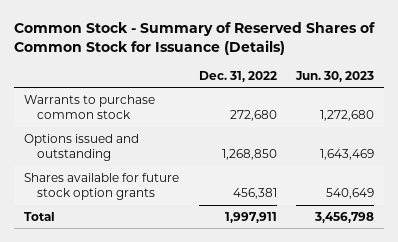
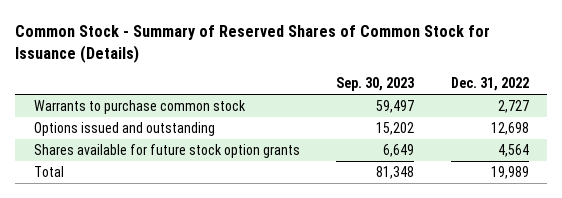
[295,70,375,82] Jun. 30, 2023 -> none
none -> [336,77,415,92] Sep. 30, 2023
[229,110,277,122] 272,680 -> [497,99,529,113] 2,727
[221,149,277,161] 1,268,850 -> [490,121,529,135] 12,698
[232,188,277,200] 456,381 -> [497,143,529,157] 4,564
[224,211,277,223] 1,997,911 -> [490,165,529,179] 19,989

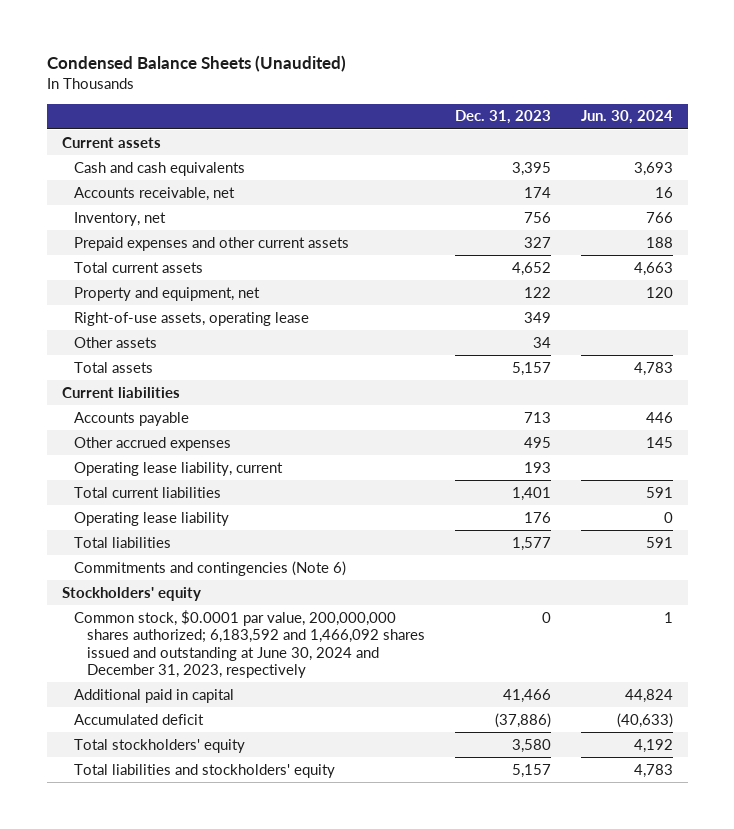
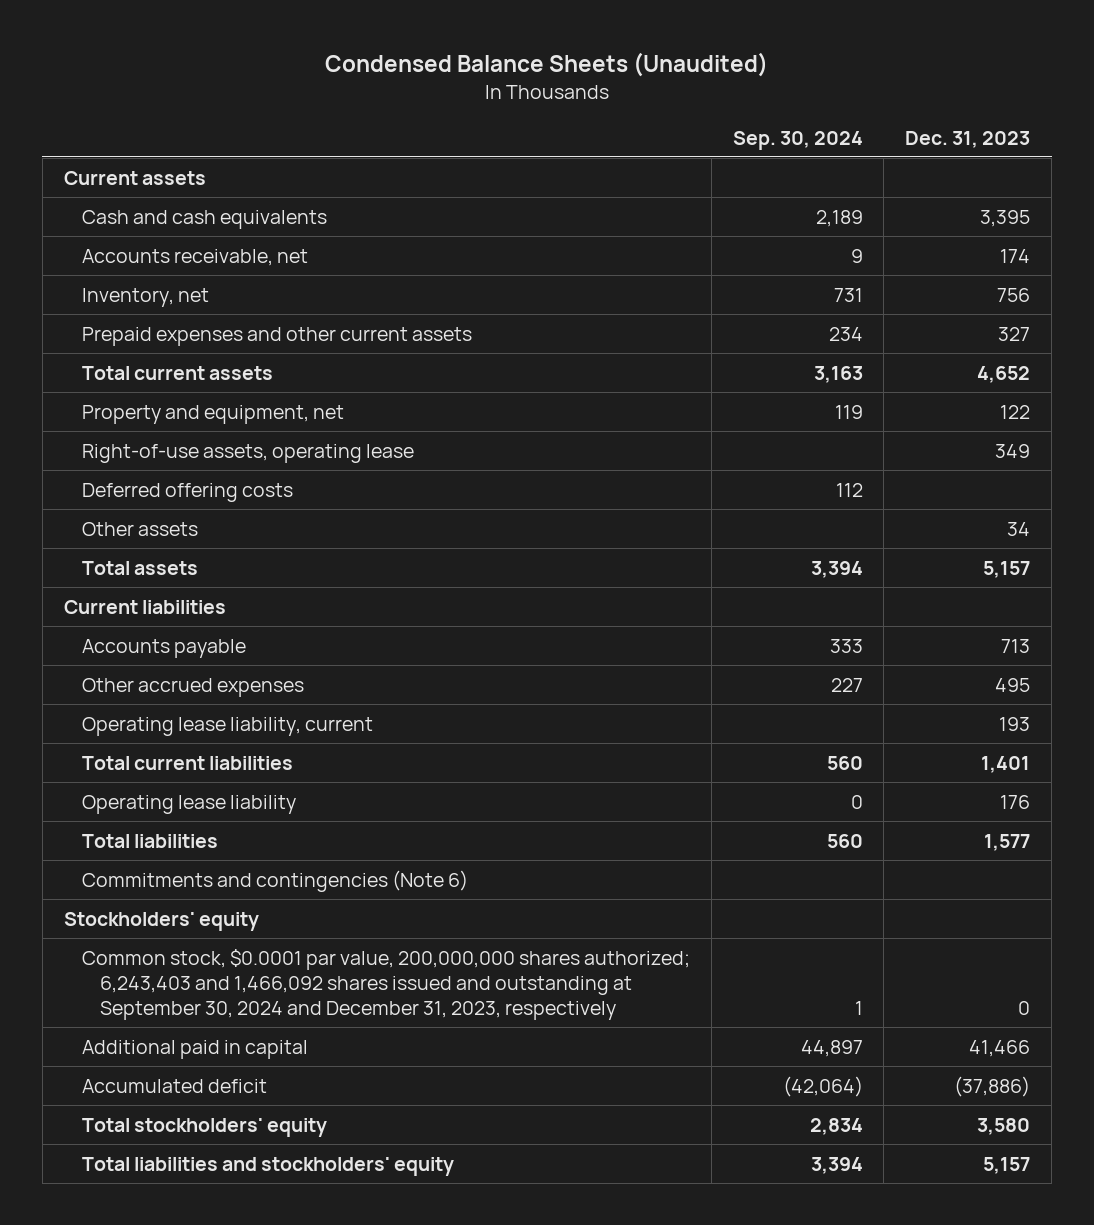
[580,110,673,125] Jun. 30, 2024 -> none
none -> [732,130,863,150] Sep. 30, 2024
none -> [81,482,293,502] Deferred offering costs
[74,609,426,678] Common stock, $0.0001 par value, 200,000,000 shares authorized; 6,183,592 and 1,466,092 shares issued and outstanding at June 30, 2024 and December 31, 2023, respectively -> [81,948,690,1020] Common stock, $0.0001 par value, 200,000,000 shares authorized; 6,243,403 and 1,466,092 shares issued and outstanding at September 30, 2024 and December 31, 2023, respectively

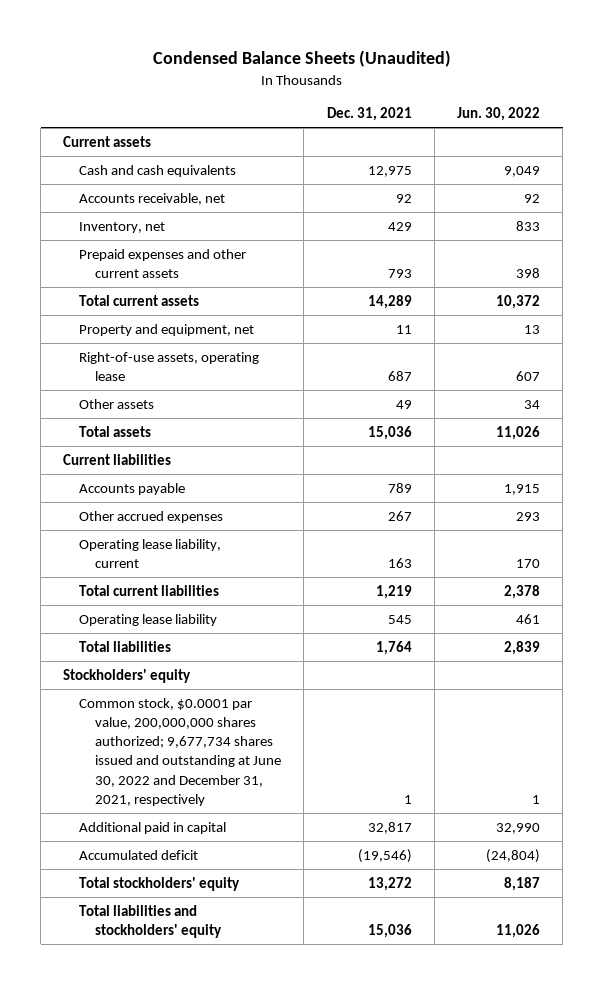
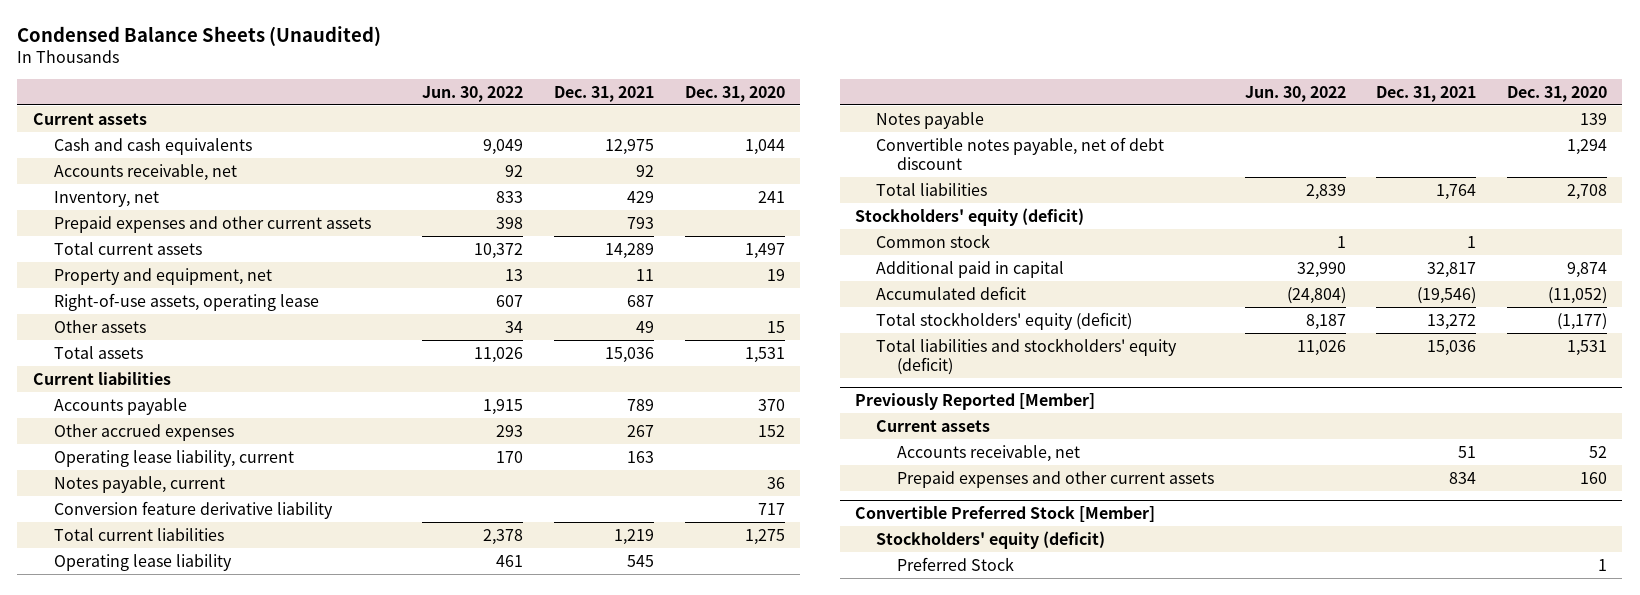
none -> [684,85,785,102] Dec. 31, 2020
none -> [53,475,225,493] Notes payable, current
none -> [53,500,333,519] Conversion feature derivative liability
none -> [875,111,984,129] Notes payable
none -> [875,136,1164,170] Convertible notes payable, net of debt discount
[63,668,192,683] Stockholders' equity -> [855,207,1085,226] Stockholders' equity (deficit)
[79,697,282,806] Common stock, $0.0001 par value, 200,000,000 shares authorized; 9,677,734 shares issued and outstanding at June 30, 2022 and December 31, 2021, respectively -> [875,233,990,248] Common stock
[79,876,241,891] Total stockholders' equity -> [875,311,1132,330] Total stockholders' equity (deficit)
[79,904,223,938] Total liabilities and stockholders' equity -> [875,337,1177,375] Total liabilities and stockholders' equity (deficit)
none -> [855,393,1096,411] Previously Reported [Member]
none -> [875,419,990,432] Current assets
none -> [896,444,1080,462] Accounts receivable, net
none -> [896,470,1214,488] Prepaid expenses and other current assets
none -> [855,506,1156,523] Convertible Preferred Stock [Member]
none -> [875,530,1105,549] Stockholders' equity (deficit)
none -> [896,556,1014,571] Preferred Stock

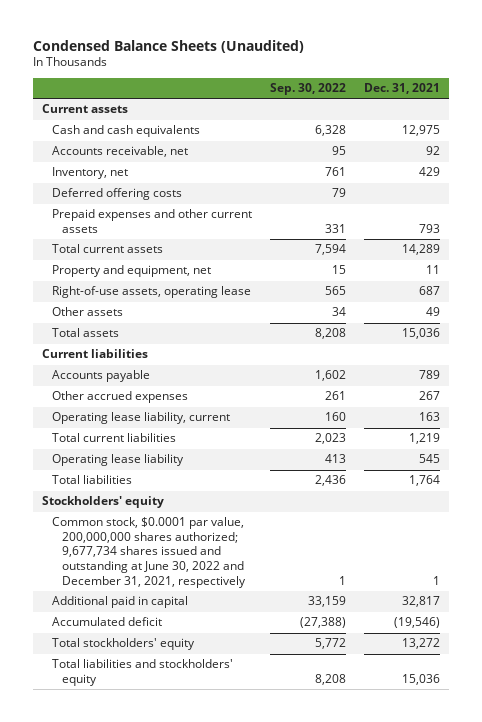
[422,85,524,102] Jun. 30, 2022 -> none
[684,85,785,102] Dec. 31, 2020 -> none
none -> [269,83,346,96] Sep. 30, 2022
none -> [51,188,182,201] Deferred offering costs
[53,475,225,493] Notes payable, current -> none
[53,500,333,519] Conversion feature derivative liability -> none
[875,111,984,129] Notes payable -> none
[875,136,1164,170] Convertible notes payable, net of debt discount -> none
[855,207,1085,226] Stockholders' equity (deficit) -> [41,496,164,509] Stockholders' equity
[875,233,990,248] Common stock -> [51,517,247,588] Common stock, $0.0001 par value, 200,000,000 shares authorized; 9,677,734 shares issued and outstanding at June 30, 2022 and December 31, 2021, respectively
[855,393,1096,411] Previously Reported [Member] -> none
[875,419,990,432] Current assets -> none
[896,444,1080,462] Accounts receivable, net -> none
[896,470,1214,488] Prepaid expenses and other current assets -> none
[855,506,1156,523] Convertible Preferred Stock [Member] -> none
[875,530,1105,549] Stockholders' equity (deficit) -> none
[896,556,1014,571] Preferred Stock -> none
[875,311,1132,330] Total stockholders' equity (deficit) -> [51,638,195,651] Total stockholders' equity
[875,337,1177,375] Total liabilities and stockholders' equity (deficit) -> [51,659,233,686] Total liabilities and stockholders' equity

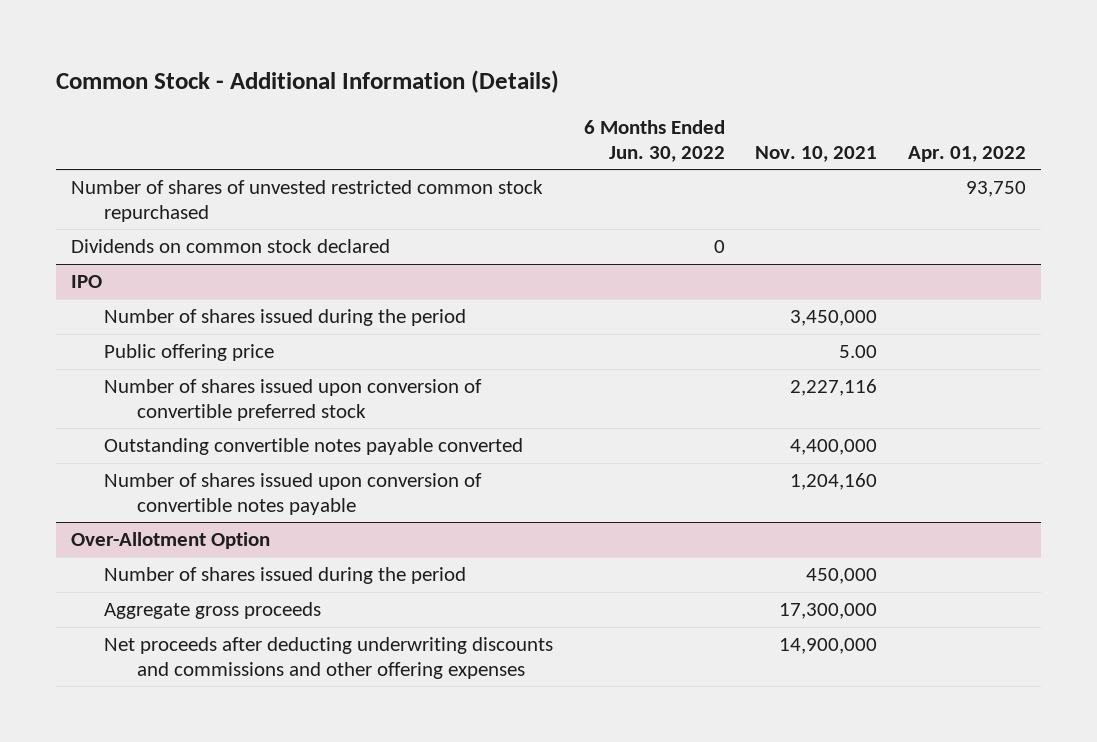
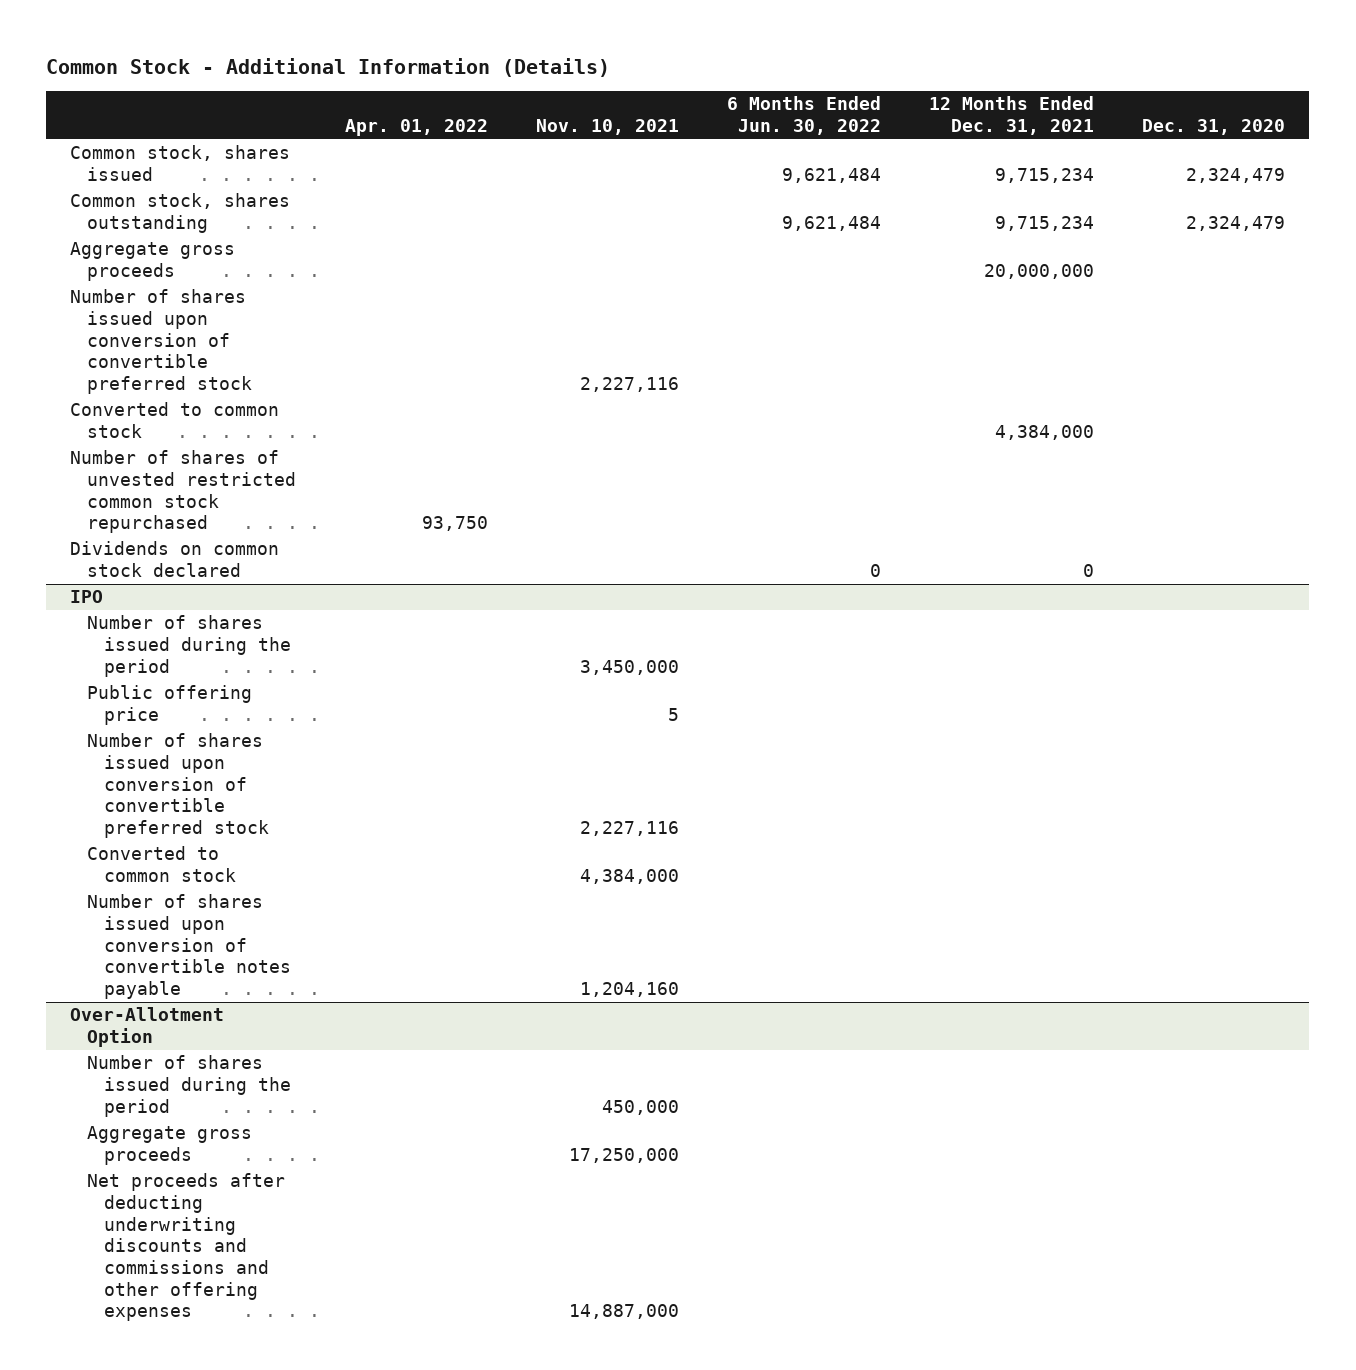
none -> [929,96,1095,136] 12 Months Ended Dec. 31, 2021
none -> [1142,119,1286,136] Dec. 31, 2020
none -> [70,145,291,182] Common stock, shares issued
none -> [70,193,291,234] Common stock, shares outstanding
none -> [70,242,236,282] Aggregate gross proceeds
none -> [70,289,253,395] Number of shares issued upon conversion of convertible preferred stock
none -> [70,402,280,439] Converted to common stock
[839,345,878,359] 5.00 -> [667,708,679,722] 5
[104,438,524,456] Outstanding convertible notes payable converted -> none
none -> [87,846,237,883] Converted to common stock
[779,603,878,620] 17,300,000 -> [568,1148,679,1164] 17,250,000
[779,638,878,655] 14,900,000 -> [568,1304,679,1320] 14,887,000

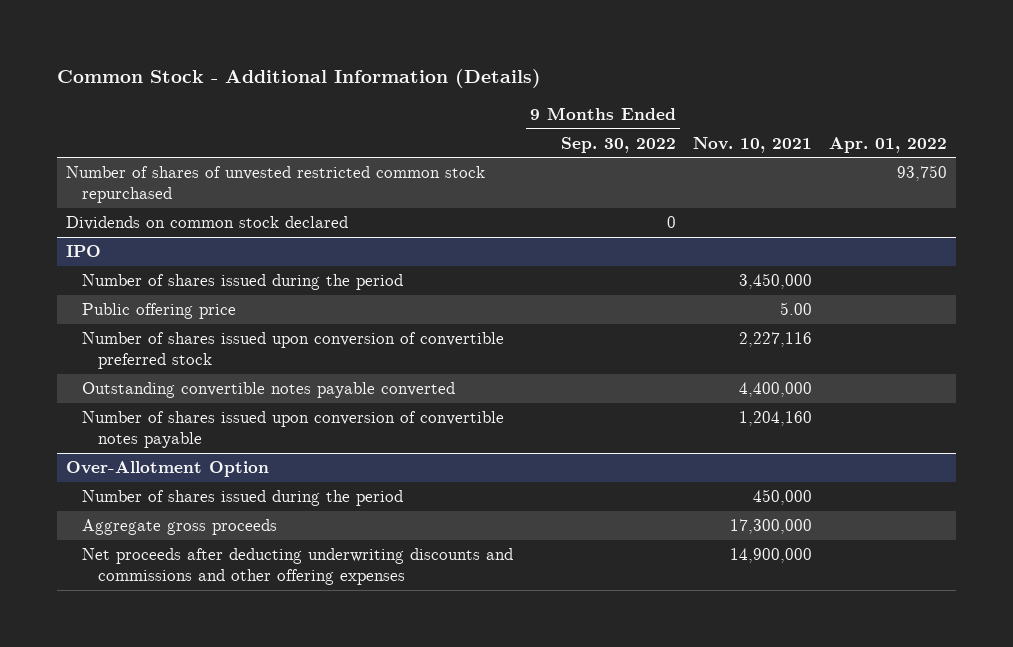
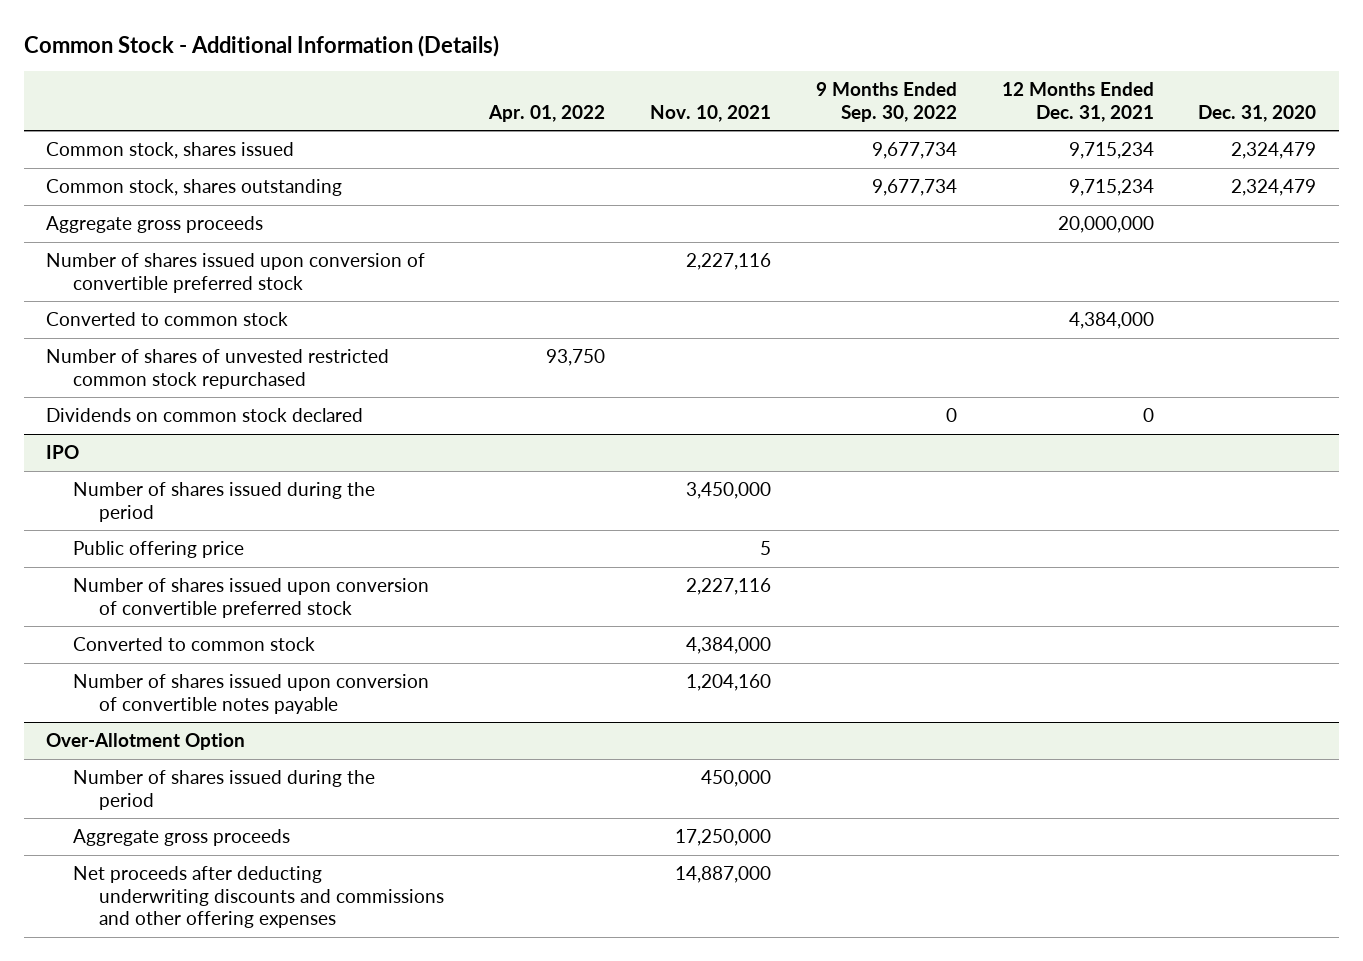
none -> [1001,82,1154,122] 12 Months Ended Dec. 31, 2021
none -> [1198,104,1317,122] Dec. 31, 2020
none -> [46,142,295,160] Common stock, shares issued
none -> [46,179,343,197] Common stock, shares outstanding
none -> [46,216,264,234] Aggregate gross proceeds
none -> [46,253,426,293] Number of shares issued upon conversion of convertible preferred stock
none -> [46,312,289,327] Converted to common stock
[780,302,813,316] 5.00 -> [760,541,772,556] 5
[81,382,455,399] Outstanding convertible notes payable converted -> none
none -> [72,637,315,652] Converted to common stock
[730,519,813,535] 17,300,000 -> [675,829,772,847] 17,250,000
[730,548,813,564] 14,900,000 -> [675,866,772,884] 14,887,000

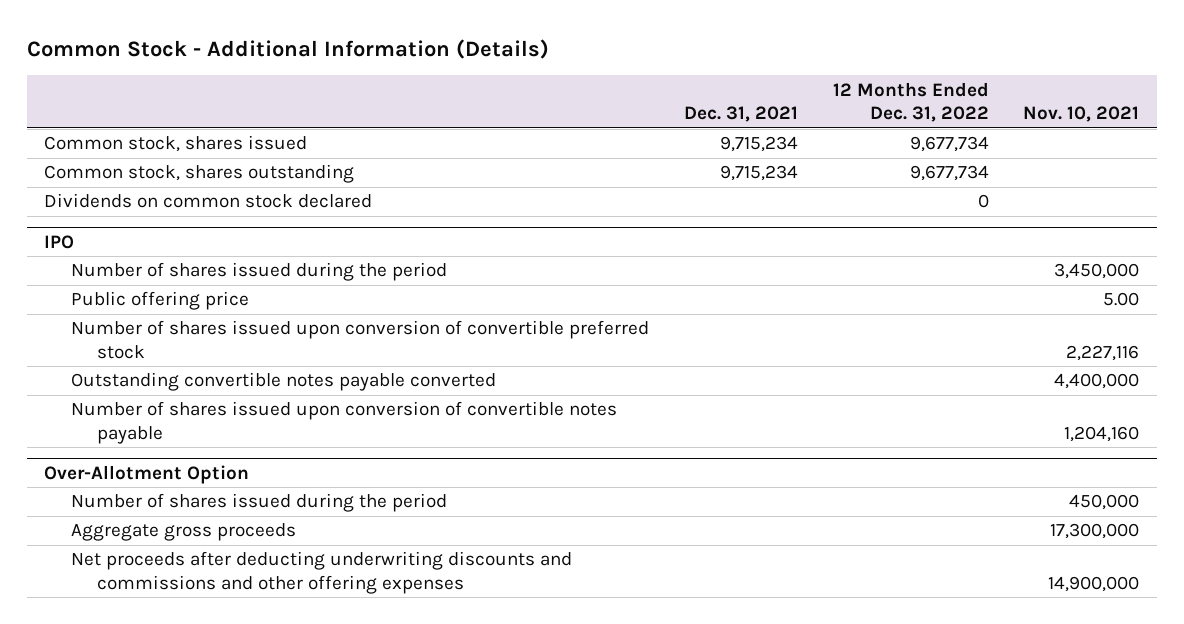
[488,104,606,122] Apr. 01, 2022 -> none
[815,82,957,122] 9 Months Ended Sep. 30, 2022 -> none
[1001,82,1154,122] 12 Months Ended Dec. 31, 2021 -> none
[1198,104,1317,122] Dec. 31, 2020 -> none
none -> [683,106,798,123] Dec. 31, 2021
none -> [832,81,989,123] 12 Months Ended Dec. 31, 2022
[46,216,264,234] Aggregate gross proceeds -> none
[46,253,426,293] Number of shares issued upon conversion of convertible preferred stock -> none
[46,312,289,327] Converted to common stock -> none
[46,349,390,389] Number of shares of unvested restricted common stock repurchased -> none
[760,541,772,556] 5 -> [1103,292,1140,307] 5.00
[72,637,315,652] Converted to common stock -> none
none -> [70,372,496,392] Outstanding convertible notes payable converted
[675,829,772,847] 17,250,000 -> [1050,523,1140,540] 17,300,000
[675,866,772,884] 14,887,000 -> [1048,575,1140,592] 14,900,000

